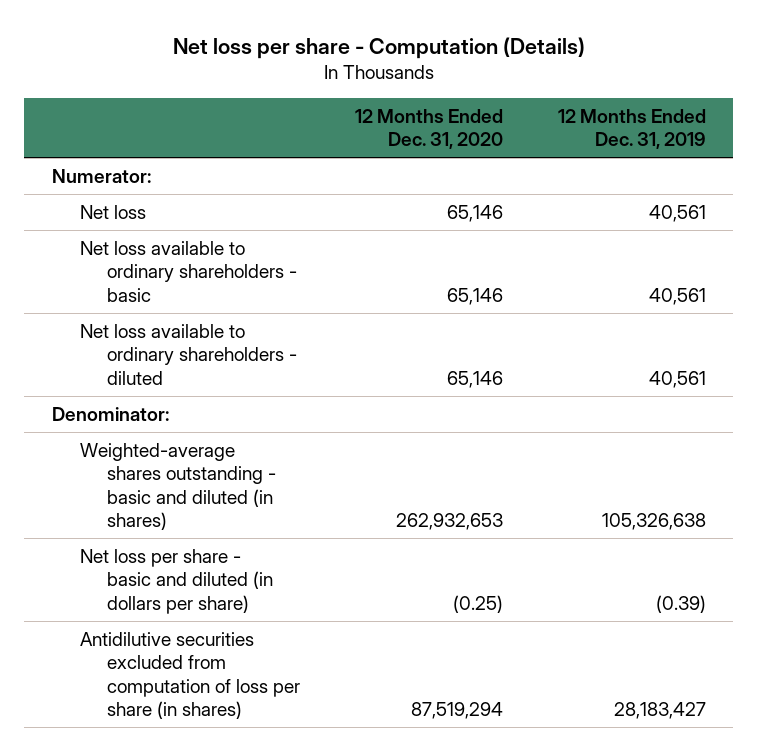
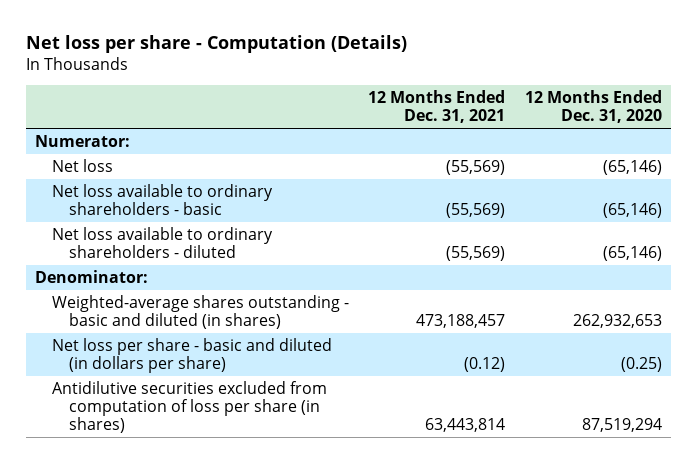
[557,108,706,150] 12 Months Ended Dec. 31, 2019 -> none
none -> [368,90,506,124] 12 Months Ended Dec. 31, 2021
[447,204,504,222] 65,146 -> [602,160,662,176] (65,146)
[447,287,504,305] 65,146 -> [602,202,662,218] (65,146)
[447,370,504,388] 65,146 -> [602,245,662,261] (65,146)

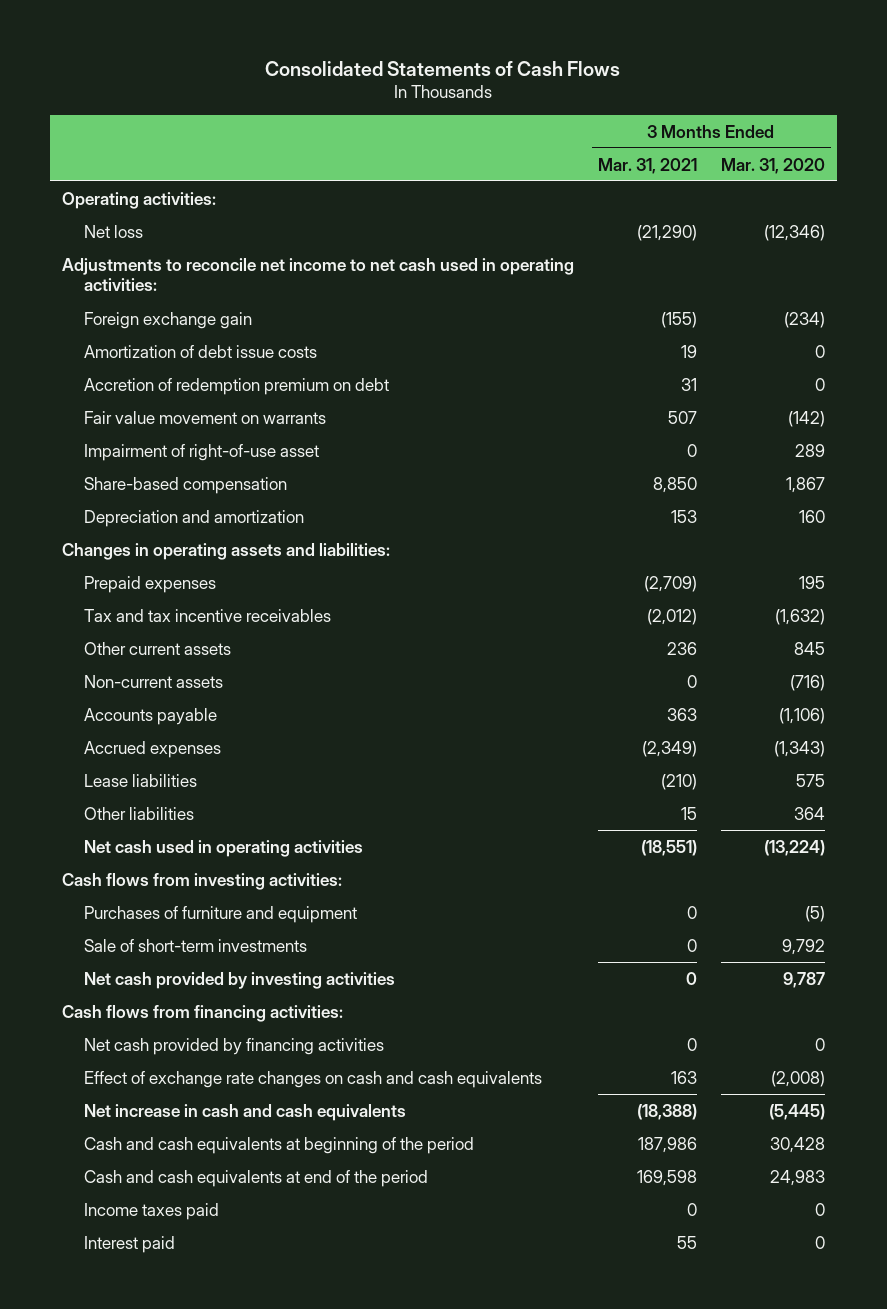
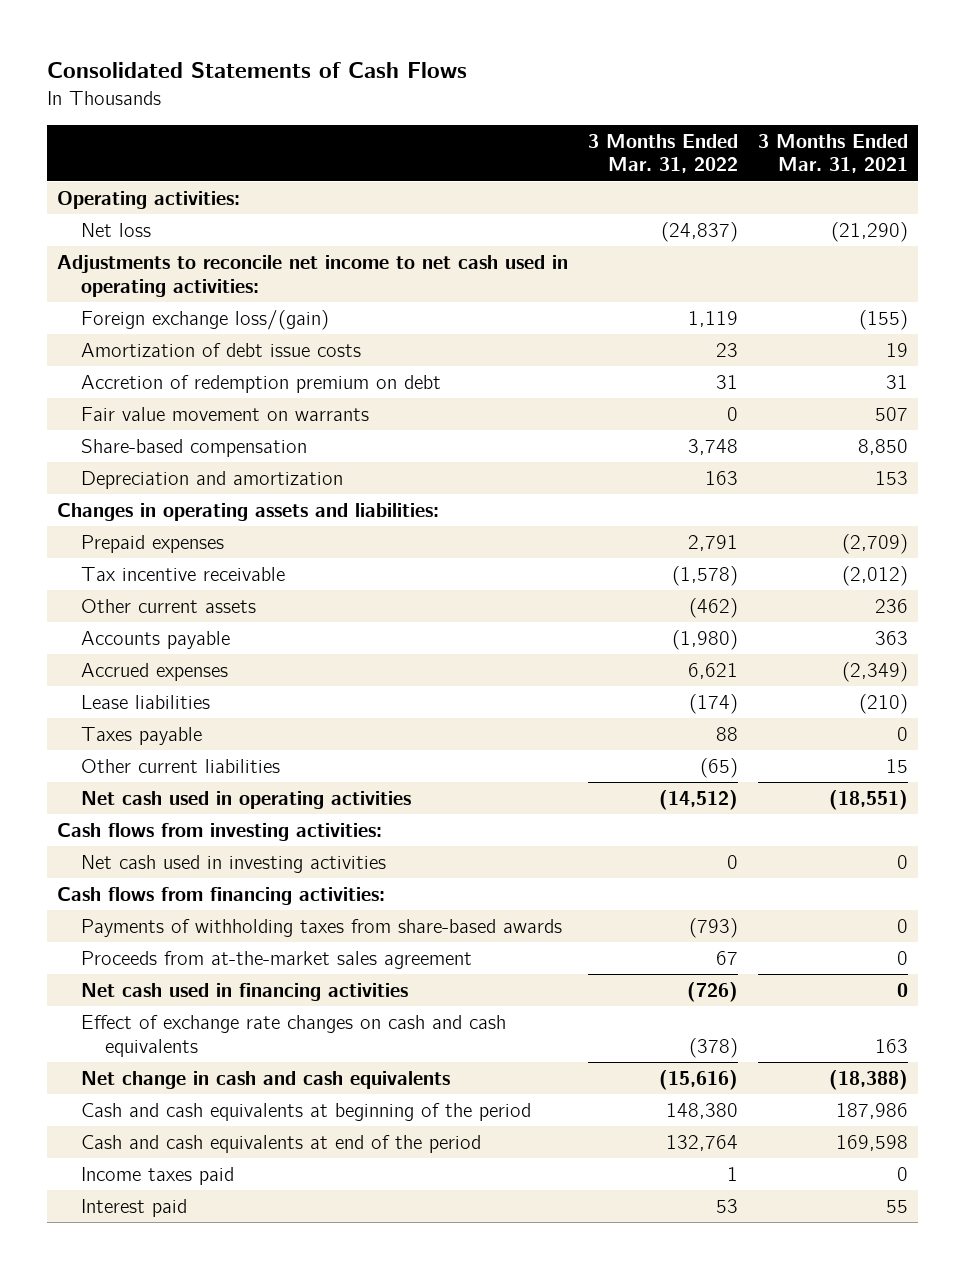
[721,157,826,174] Mar. 31, 2020 -> none
none -> [587,133,738,174] 3 Months Ended Mar. 31, 2022
[83,311,252,329] Foreign exchange gain -> [80,310,329,331] Foreign exchange loss/(gain)
[83,443,319,461] Impairment of right-of-use asset -> none
[83,608,331,622] Tax and tax incentive receivables -> [80,567,285,582] Tax incentive receivable
[83,674,223,688] Non-current assets -> none
none -> [80,727,202,746] Taxes payable
[83,806,194,820] Other liabilities -> [80,759,280,774] Other current liabilities
[83,905,357,923] Purchases of furniture and equipment -> none
[83,938,307,952] Sale of short-term investments -> none
[83,971,395,989] Net cash provided by investing activities -> [80,855,386,874] Net cash used in investing activities
none -> [80,919,562,938] Payments of withholding taxes from share-based awards
none -> [80,951,472,970] Proceeds from at-the-market sales agreement
[83,1037,384,1055] Net cash provided by financing activities -> [80,983,408,1002] Net cash used in financing activities
[83,1103,406,1121] Net increase in cash and cash equivalents -> [80,1071,450,1090] Net change in cash and cash equivalents

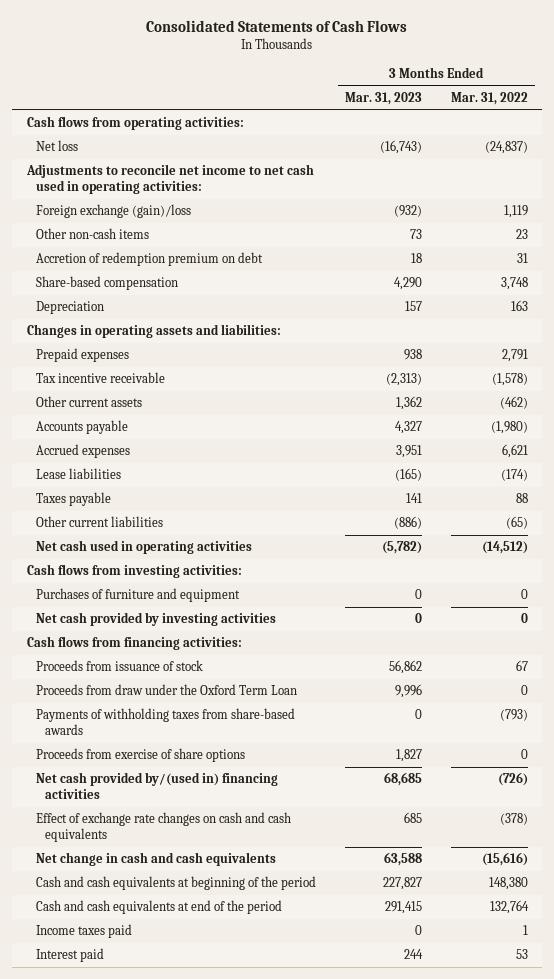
[758,133,909,174] 3 Months Ended Mar. 31, 2021 -> none
none -> [344,92,422,106] Mar. 31, 2023
[56,191,240,210] Operating activities: -> [26,116,244,131] Cash flows from operating activities:
[80,310,329,331] Foreign exchange loss/(gain) -> [35,204,191,219] Foreign exchange (gain)/loss
[80,343,361,358] Amortization of debt issue costs -> [35,228,149,240] Other non-cash items
[80,407,369,422] Fair value movement on warrants -> none
[80,471,343,490] Depreciation and amortization -> [35,301,104,315] Depreciation
none -> [35,588,240,603] Purchases of furniture and equipment
[80,855,386,874] Net cash used in investing activities -> [35,612,276,627] Net cash provided by investing activities
none -> [35,660,203,672] Proceeds from issuance of stock
none -> [35,684,297,696] Proceeds from draw under the Oxford Term Loan
[80,951,472,970] Proceeds from at-the-market sales agreement -> none
none -> [35,748,245,763] Proceeds from exercise of share options
[80,983,408,1002] Net cash used in financing activities -> [35,772,278,800] Net cash provided by/(used in) financing activities

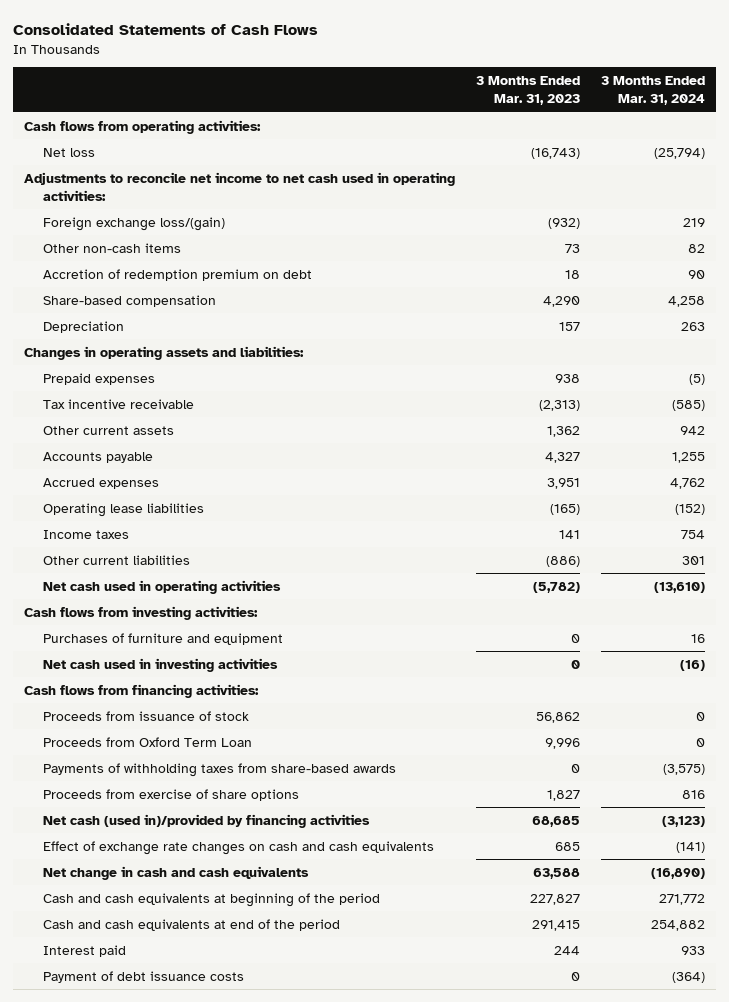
[450,92,528,106] Mar. 31, 2022 -> none
none -> [601,76,706,106] 3 Months Ended Mar. 31, 2024
[35,204,191,219] Foreign exchange (gain)/loss -> [42,216,225,231] Foreign exchange loss/(gain)
[35,468,121,480] Lease liabilities -> [42,502,204,517] Operating lease liabilities
[35,492,111,507] Taxes payable -> [42,529,129,539] Income taxes
[35,612,276,627] Net cash provided by investing activities -> [42,657,278,672] Net cash used in investing activities
[35,684,297,696] Proceeds from draw under the Oxford Term Loan -> [42,736,252,747] Proceeds from Oxford Term Loan
[35,772,278,800] Net cash provided by/(used in) financing activities -> [42,813,370,828] Net cash (used in)/provided by financing activities
[35,924,132,939] Income taxes paid -> none
none -> [42,970,244,983] Payment of debt issuance costs

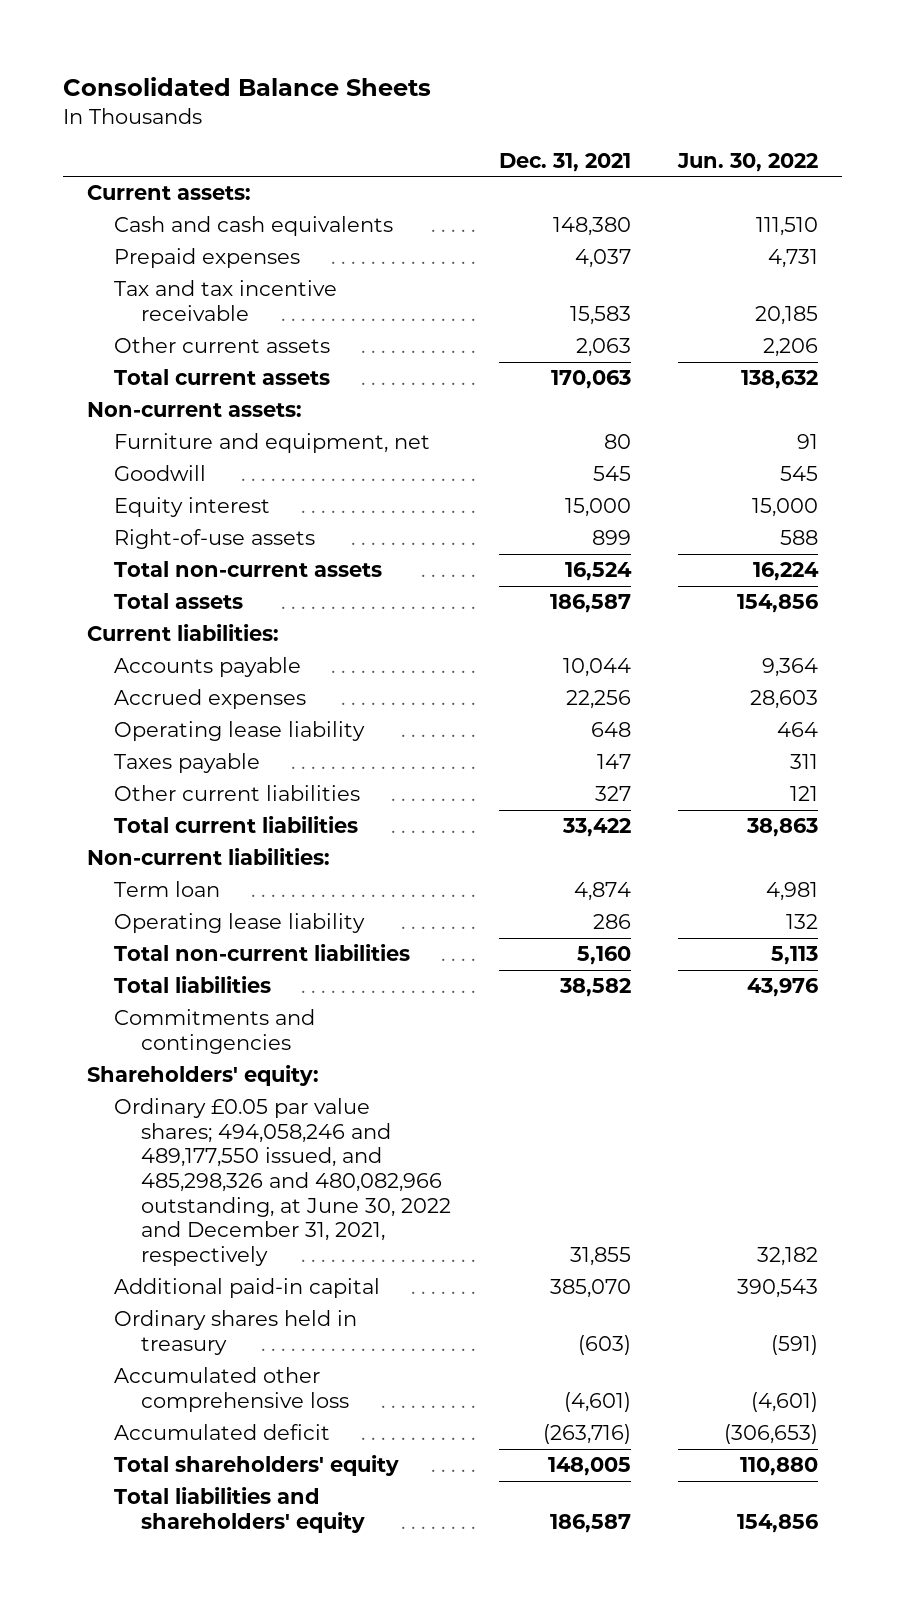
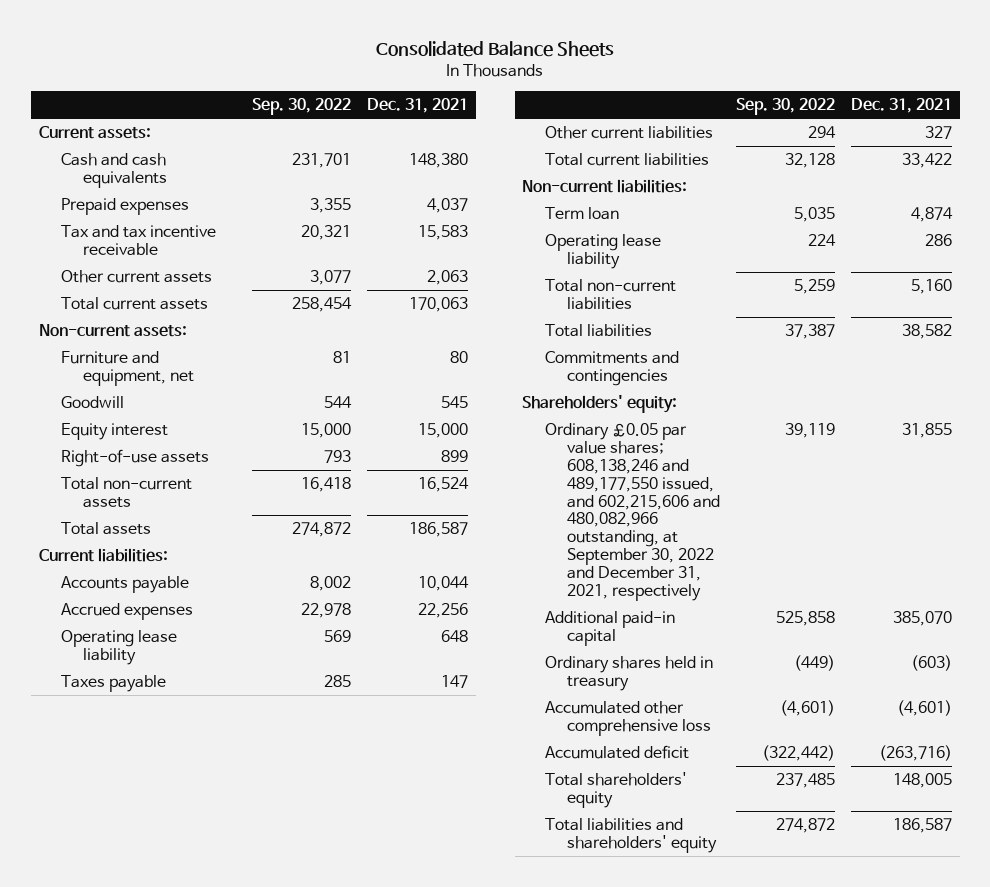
[677,152,819,172] Jun. 30, 2022 -> none
none -> [252,98,352,116] Sep. 30, 2022
[114,1098,452,1266] Ordinary £0.05 par value shares; 494,058,246 and 489,177,550 issued, and 485,298,326 and 480,082,966 outstanding, at June 30, 2022 and December 31, 2021, respectively -> [544,423,721,601] Ordinary £0.05 par value shares; 608,138,246 and 489,177,550 issued, and 602,215,606 and 480,082,966 outstanding, at September 30, 2022 and December 31, 2021, respectively

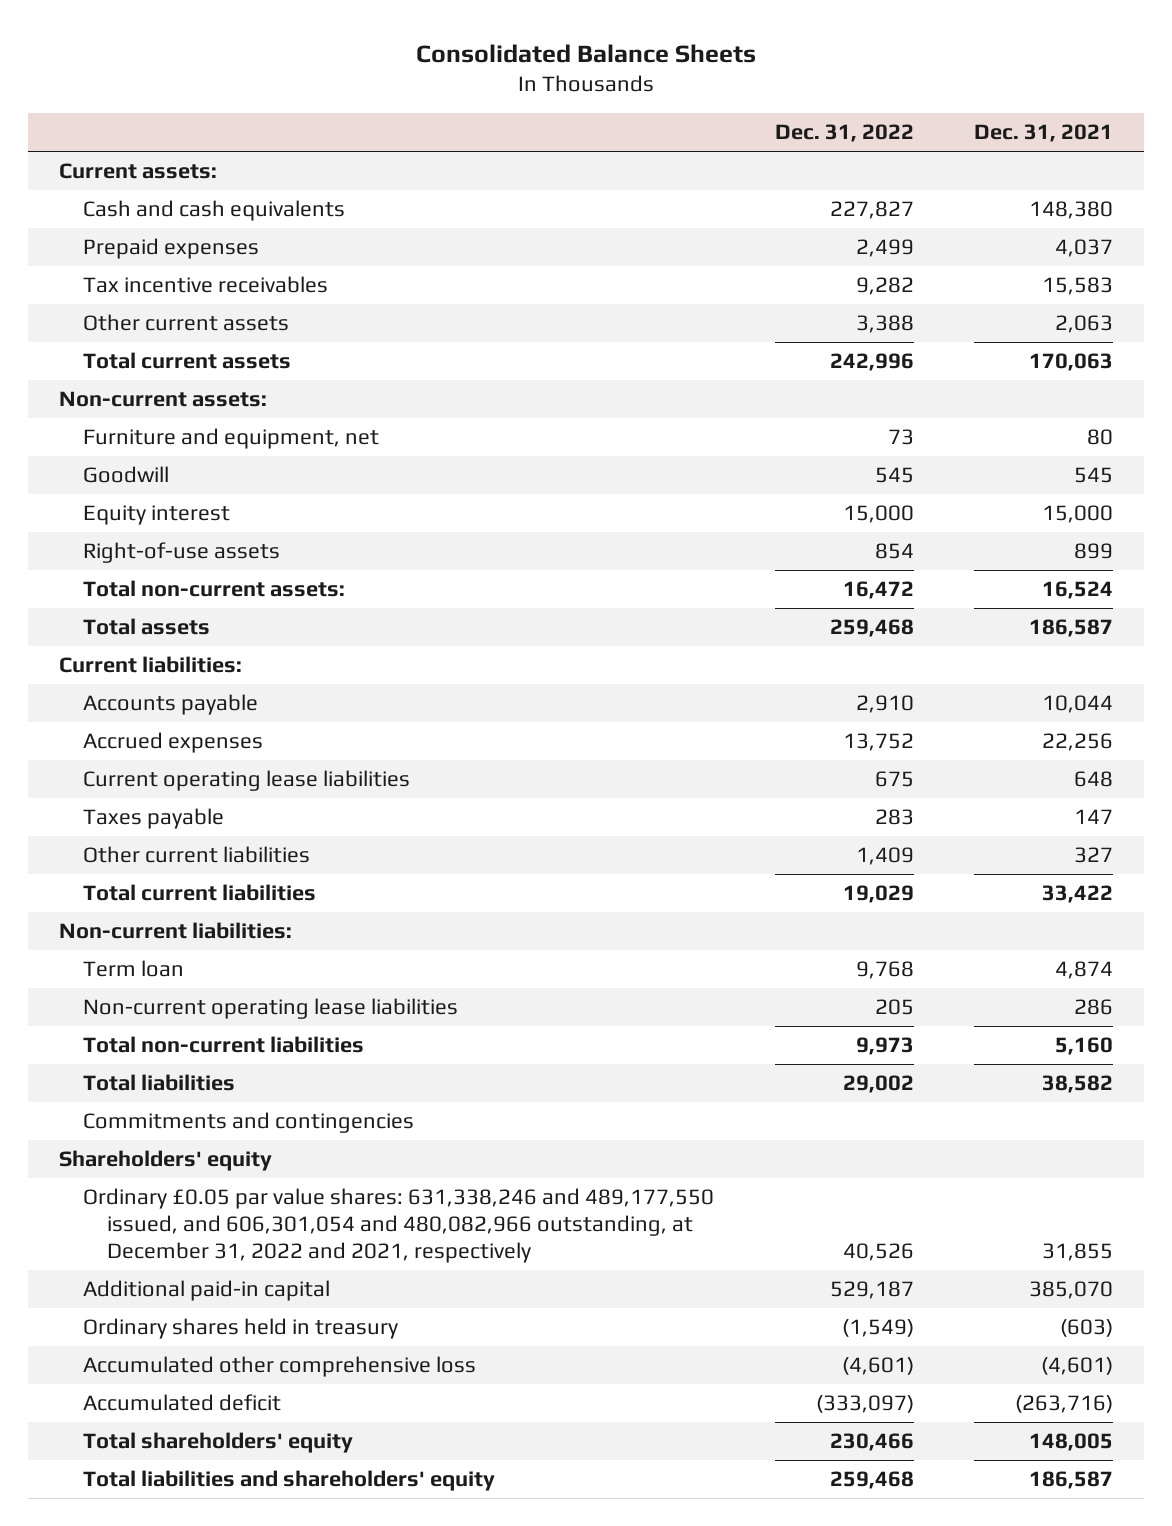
[252,98,352,116] Sep. 30, 2022 -> none
none -> [774,124,914,143] Dec. 31, 2022
[61,225,217,257] Tax and tax incentive receivable -> [82,276,328,294] Tax incentive receivables
[61,477,193,509] Total non-current assets -> [82,580,345,598] Total non-current assets:
[61,630,178,666] Operating lease liability -> [82,770,410,792] Current operating lease liabilities
[544,234,661,270] Operating lease liability -> [82,998,458,1020] Non-current operating lease liabilities
[522,395,678,414] Shareholders' equity: -> [58,1150,272,1172] Shareholders' equity
[544,423,721,601] Ordinary £0.05 par value shares; 608,138,246 and 489,177,550 issued, and 602,215,606 and 480,082,966 outstanding, at September 30, 2022 and December 31, 2021, respectively -> [82,1188,714,1264] Ordinary £0.05 par value shares: 631,338,246 and 489,177,550 issued, and 606,301,054 and 480,082,966 outstanding, at December 31, 2022 and 2021, respectively

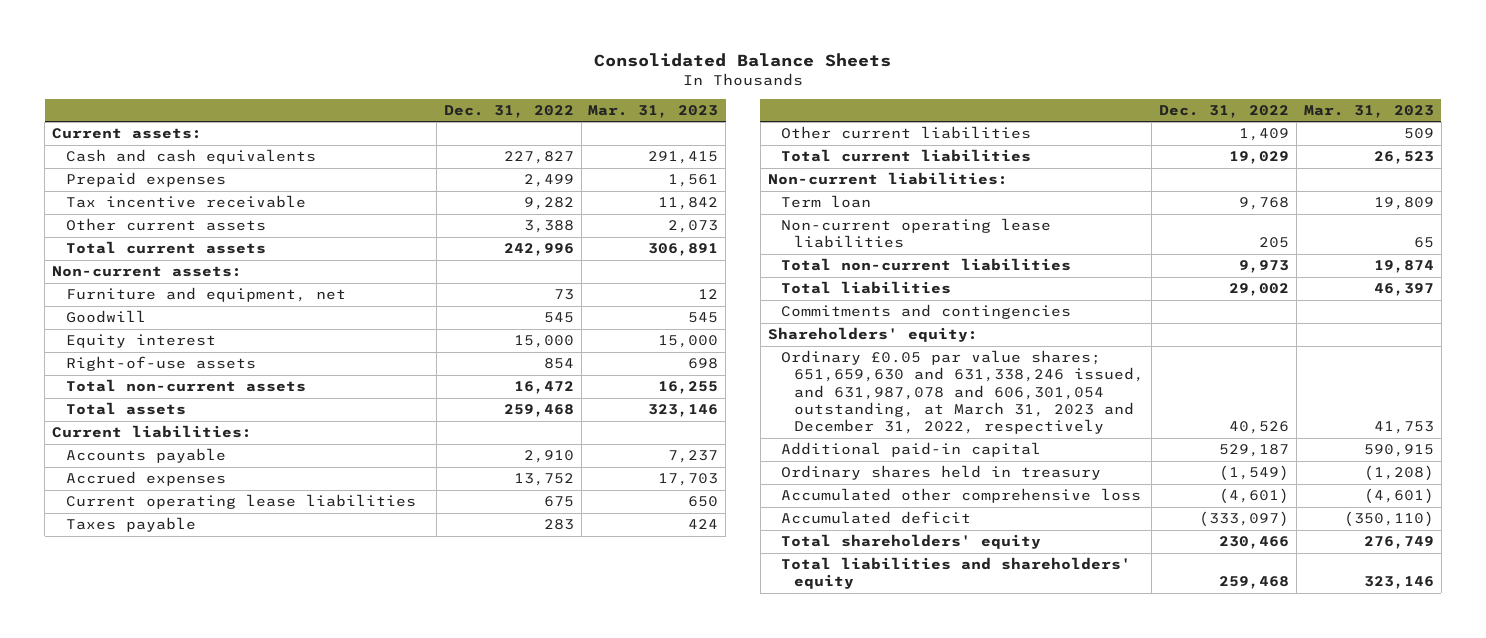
[974,124,1114,143] Dec. 31, 2021 -> none
none -> [588,104,719,118] Mar. 31, 2023
[82,276,328,294] Tax incentive receivables -> [65,195,306,209] Tax incentive receivable
[82,580,345,598] Total non-current assets: -> [65,379,306,393] Total non-current assets
[58,1150,272,1172] Shareholders' equity -> [767,327,978,343] Shareholders' equity:
[82,1188,714,1264] Ordinary £0.05 par value shares: 631,338,246 and 489,177,550 issued, and 606,301,054 and 480,082,966 outstanding, at December 31, 2022 and 2021, respectively -> [780,350,1145,435] Ordinary £0.05 par value shares; 651,659,630 and 631,338,246 issued, and 631,987,078 and 606,301,054 outstanding, at March 31, 2023 and December 31, 2022, respectively

